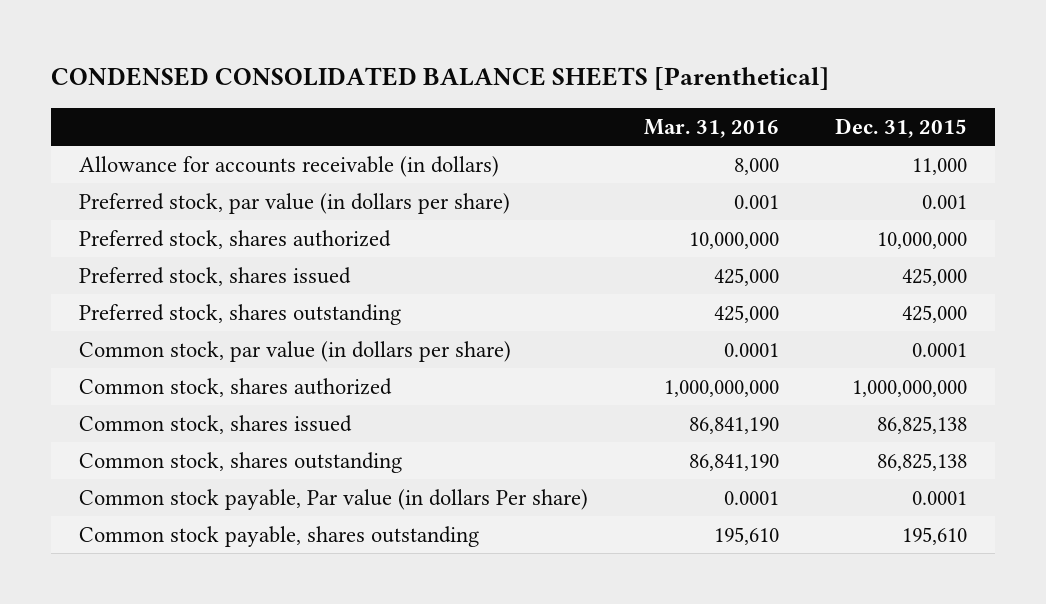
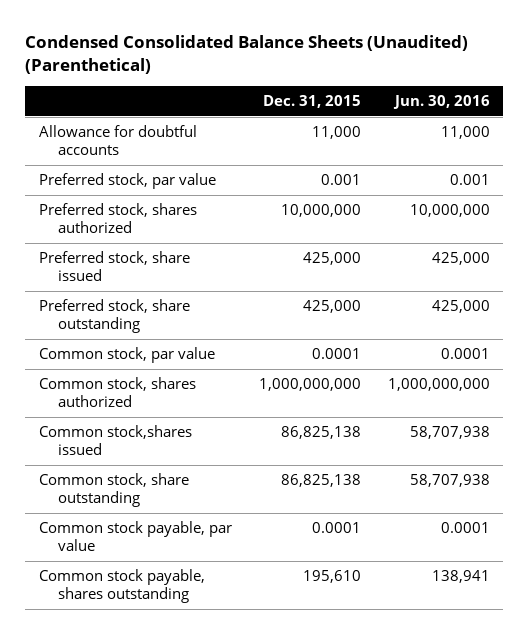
[50,67,829,91] CONDENSED CONSOLIDATED BALANCE SHEETS [Parenthetical] -> [25,35,469,75] Condensed Consolidated Balance Sheets (Unaudited) (Parenthetical)
[644,118,780,138] Mar. 31, 2016 -> none
none -> [392,95,490,110] Jun. 30, 2016
[78,155,499,177] Allowance for accounts receivable (in dollars) -> [38,125,197,156] Allowance for doubtful accounts
[78,192,510,214] Preferred stock, par value (in dollars per share) -> [38,173,216,190] Preferred stock, par value
[78,266,351,286] Preferred stock, shares issued -> [38,251,190,282] Preferred stock, share issued
[78,303,401,325] Preferred stock, shares outstanding -> [38,299,190,334] Preferred stock, share outstanding
[78,340,511,362] Common stock, par value (in dollars per share) -> [38,347,215,364] Common stock, par value
[78,414,352,434] Common stock, shares issued -> [38,425,192,456] Common stock,shares issued
[78,451,402,473] Common stock, shares outstanding -> [38,473,189,508] Common stock, share outstanding
[78,488,588,510] Common stock payable, Par value (in dollars Per share) -> [38,521,232,552] Common stock payable, par value

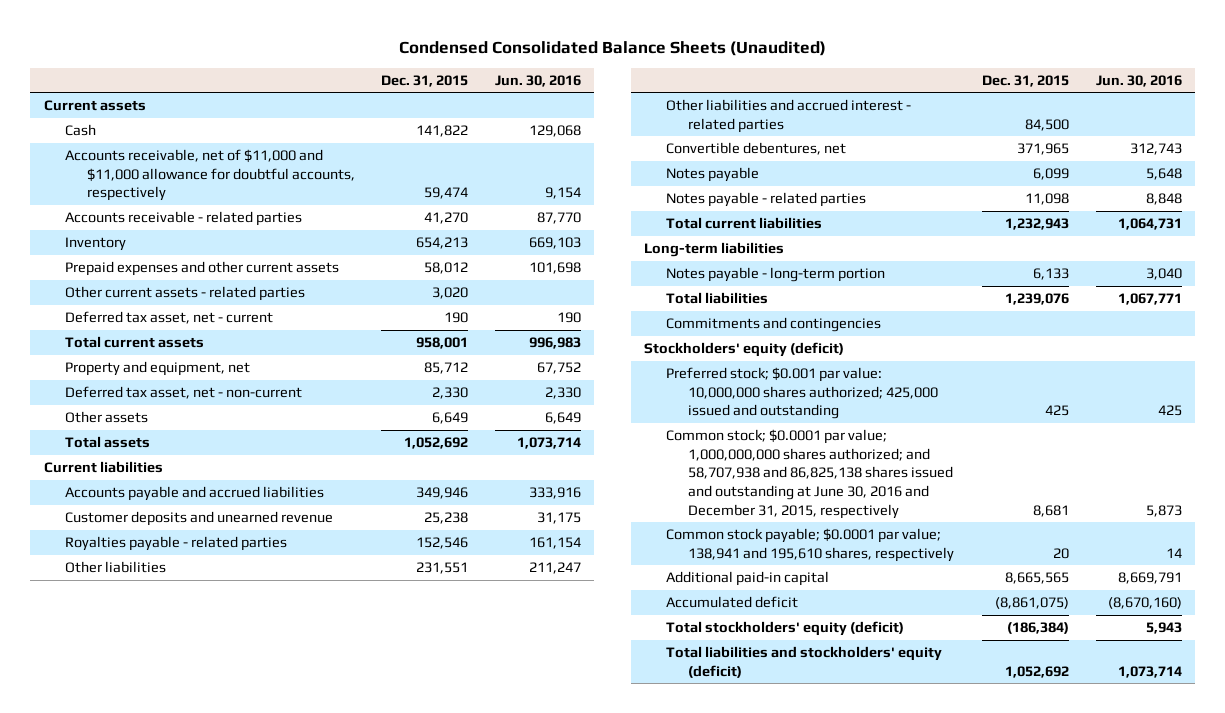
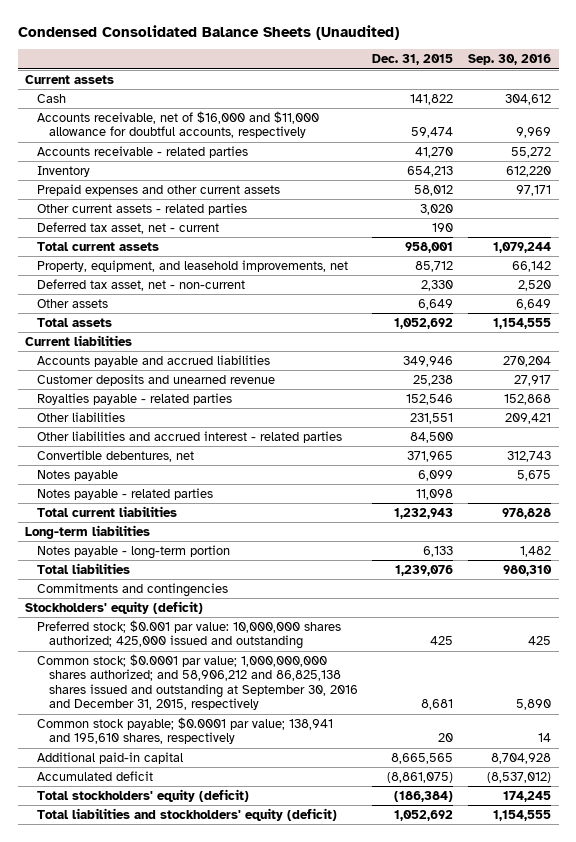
[495,74,582,87] Jun. 30, 2016 -> none
none -> [468,54,552,66] Sep. 30, 2016
[65,149,355,202] Accounts receivable, net of $11,000 and $11,000 allowance for doubtful accounts, respectively -> [36,110,319,139] Accounts receivable, net of $16,000 and $11,000 allowance for doubtful accounts, respectively
[65,361,251,377] Property and equipment, net -> [36,259,348,272] Property, equipment, and leasehold improvements, net
[665,429,953,519] Common stock; $0.0001 par value; 1,000,000,000 shares authorized; and 58,707,938 and 86,825,138 shares issued and outstanding at June 30, 2016 and December 31, 2015, respectively -> [36,653,358,711] Common stock; $0.0001 par value; 1,000,000,000 shares authorized; and 58,906,212 and 86,825,138 shares issued and outstanding at September 30, 2016 and December 31, 2015, respectively

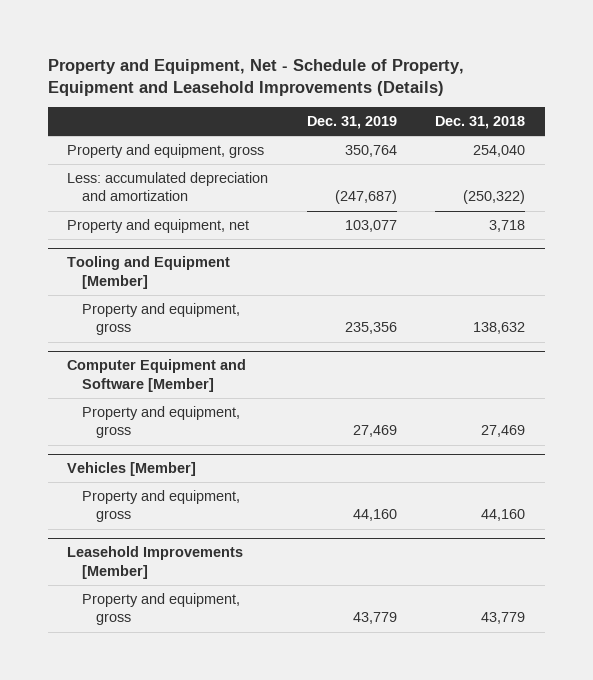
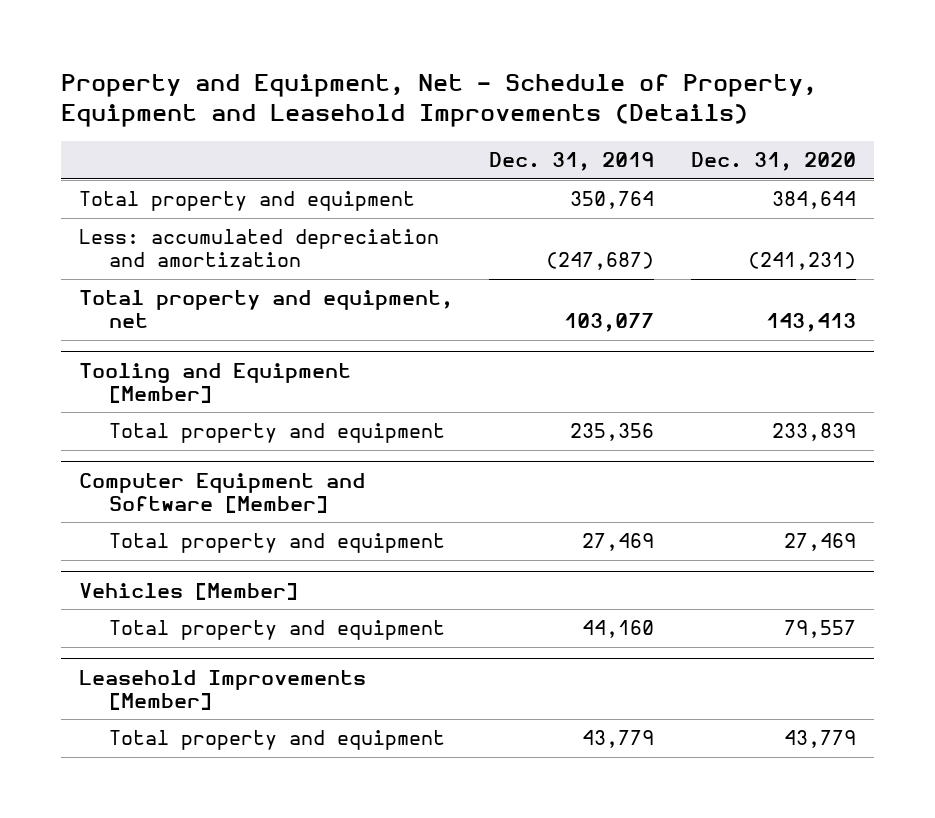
[435,116,526,130] Dec. 31, 2018 -> none
none -> [690,152,856,172] Dec. 31, 2020
[67,143,265,158] Property and equipment, gross -> [78,191,415,212] Total property and equipment
[67,218,250,233] Property and equipment, net -> [78,290,453,329] Total property and equipment, net
[81,302,240,336] Property and equipment, gross -> [108,423,445,444] Total property and equipment
[81,405,240,439] Property and equipment, gross -> [108,533,445,554] Total property and equipment
[81,489,240,523] Property and equipment, gross -> [108,620,445,641] Total property and equipment
[81,592,240,626] Property and equipment, gross -> [108,730,445,751] Total property and equipment

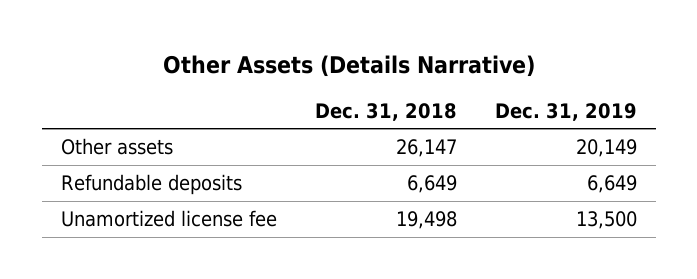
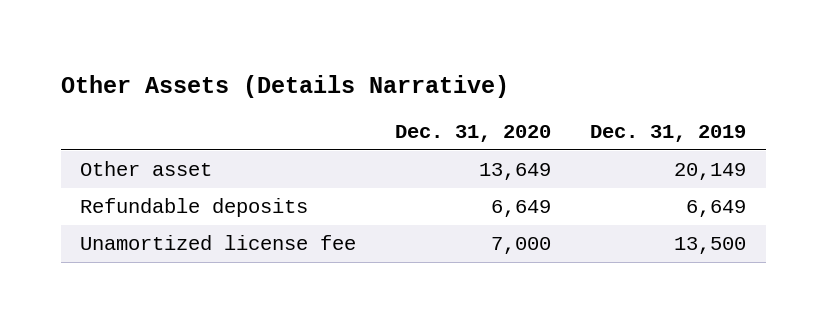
[314,102,457,121] Dec. 31, 2018 -> none
none -> [395,125,552,143] Dec. 31, 2020
[60,138,173,156] Other assets -> [80,161,213,177] Other asset

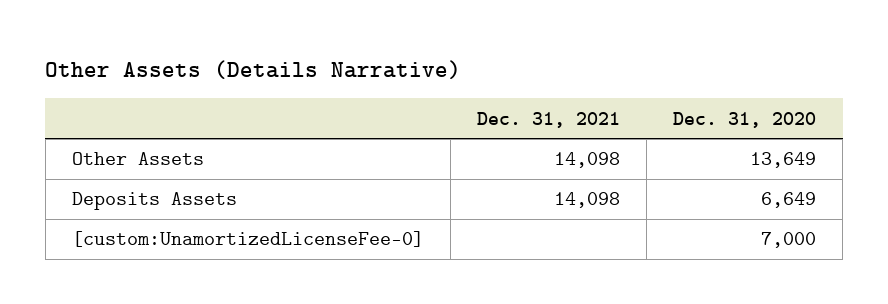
[590,125,747,143] Dec. 31, 2019 -> none
none -> [476,111,620,128] Dec. 31, 2021
[80,161,213,177] Other asset -> [71,152,204,166] Other Assets
[80,198,309,218] Refundable deposits -> [71,192,237,211] Deposits Assets
[80,235,357,251] Unamortized license fee -> [71,231,424,248] [custom:UnamortizedLicenseFee-0]

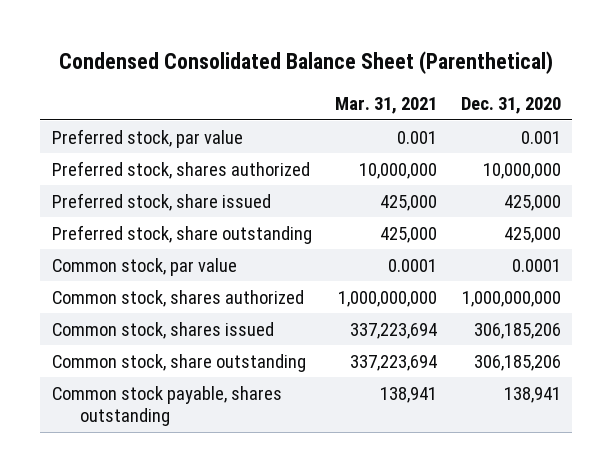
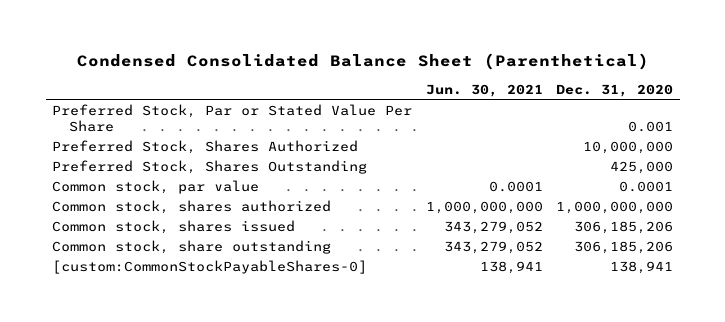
[335,97,438,115] Mar. 31, 2021 -> none
none -> [425,83,543,97] Jun. 30, 2021
[52,192,272,211] Preferred stock, share issued -> none
[52,128,244,148] Preferred stock, par value -> [52,103,413,132] Preferred Stock, Par or Stated Value Per Share
[52,160,311,179] Preferred stock, shares authorized -> [52,139,359,154] Preferred Stock, Shares Authorized
[52,224,313,244] Preferred stock, share outstanding -> [52,159,368,174] Preferred Stock, Shares Outstanding
[52,385,283,427] Common stock payable, shares outstanding -> [52,259,368,274] [custom:CommonStockPayableShares-0]

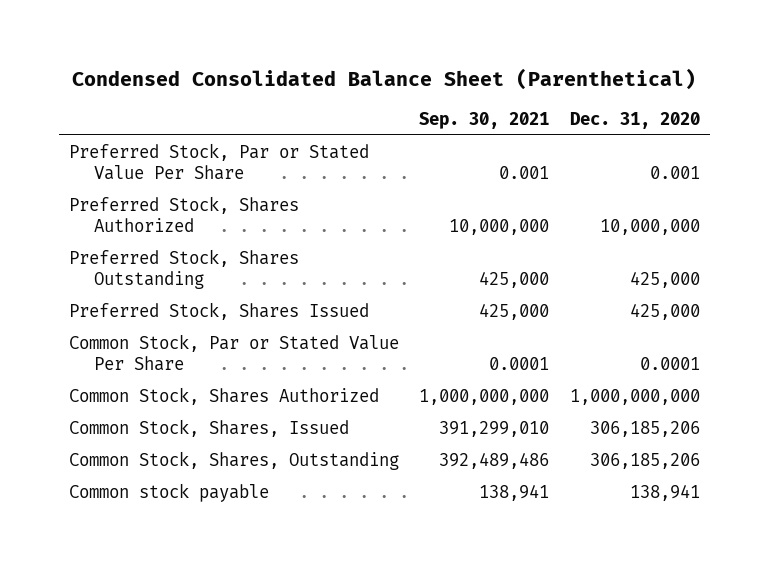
[425,83,543,97] Jun. 30, 2021 -> none
none -> [419,111,550,129] Sep. 30, 2021
none -> [69,302,370,321] Preferred Stock, Shares Issued
[52,179,260,194] Common stock, par value -> [69,334,400,371] Common Stock, Par or Stated Value Per Share
[52,199,332,214] Common stock, shares authorized -> [69,387,380,406] Common Stock, Shares Authorized
[52,219,296,234] Common stock, shares issued -> [69,419,350,438] Common Stock, Shares, Issued
[52,239,332,254] Common stock, share outstanding -> [69,451,400,471] Common Stock, Shares, Outstanding
[52,259,368,274] [custom:CommonStockPayableShares-0] -> [69,483,270,503] Common stock payable

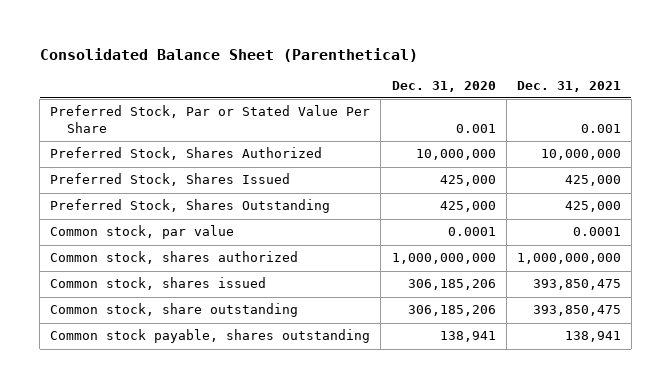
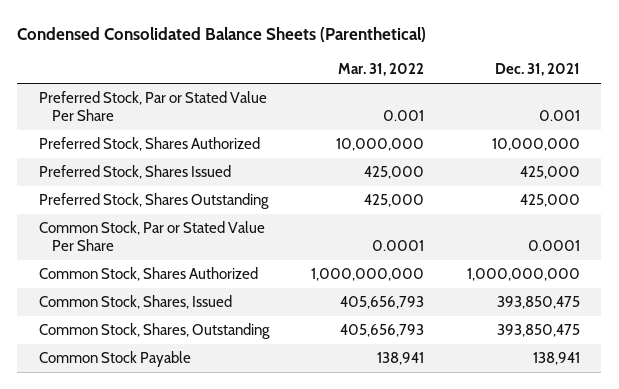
[39,47,418,62] Consolidated Balance Sheet (Parenthetical) -> [17,27,427,43] Condensed Consolidated Balance Sheets (Parenthetical)
[391,80,496,92] Dec. 31, 2020 -> none
none -> [338,63,425,77] Mar. 31, 2022
[50,225,235,240] Common stock, par value -> [38,221,265,251] Common Stock, Par or Stated Value Per Share
[50,251,299,265] Common stock, shares authorized -> [38,267,258,282] Common Stock, Shares Authorized
[50,277,267,291] Common stock, shares issued -> [38,295,232,310] Common Stock, Shares, Issued
[50,303,299,318] Common stock, share outstanding -> [38,323,270,340] Common Stock, Shares, Outstanding
[50,329,371,344] Common stock payable, shares outstanding -> [38,351,191,368] Common Stock Payable

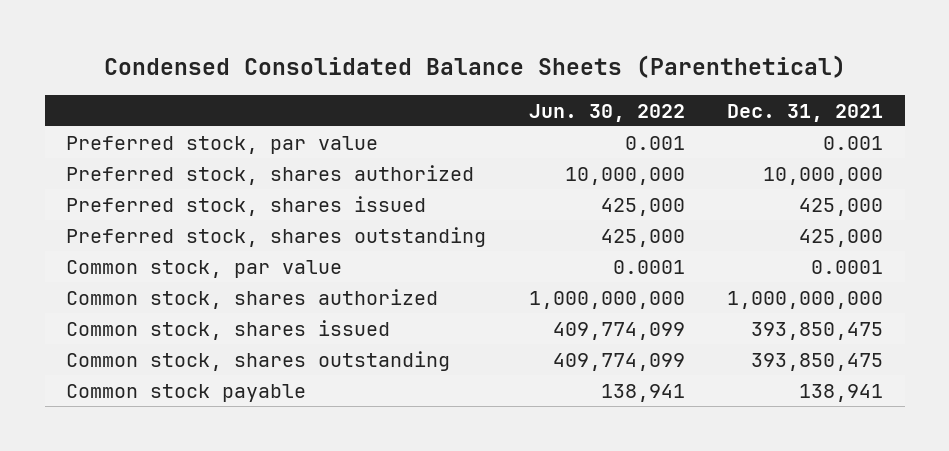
[338,63,425,77] Mar. 31, 2022 -> none
none -> [528,103,685,122] Jun. 30, 2022
[38,91,267,121] Preferred Stock, Par or Stated Value Per Share -> [65,135,378,154] Preferred stock, par value
[38,137,260,152] Preferred Stock, Shares Authorized -> [65,164,474,185] Preferred stock, shares authorized
[38,165,231,180] Preferred Stock, Shares Issued -> [65,195,426,216] Preferred stock, shares issued
[38,193,269,210] Preferred Stock, Shares Outstanding -> [65,226,486,247] Preferred stock, shares outstanding
[38,221,265,251] Common Stock, Par or Stated Value Per Share -> [65,259,342,278] Common stock, par value
[38,267,258,282] Common Stock, Shares Authorized -> [65,288,438,309] Common stock, shares authorized
[38,295,232,310] Common Stock, Shares, Issued -> [65,319,390,340] Common stock, shares issued
[38,323,270,340] Common Stock, Shares, Outstanding -> [65,350,450,371] Common stock, shares outstanding
[38,351,191,368] Common Stock Payable -> [65,383,306,402] Common stock payable

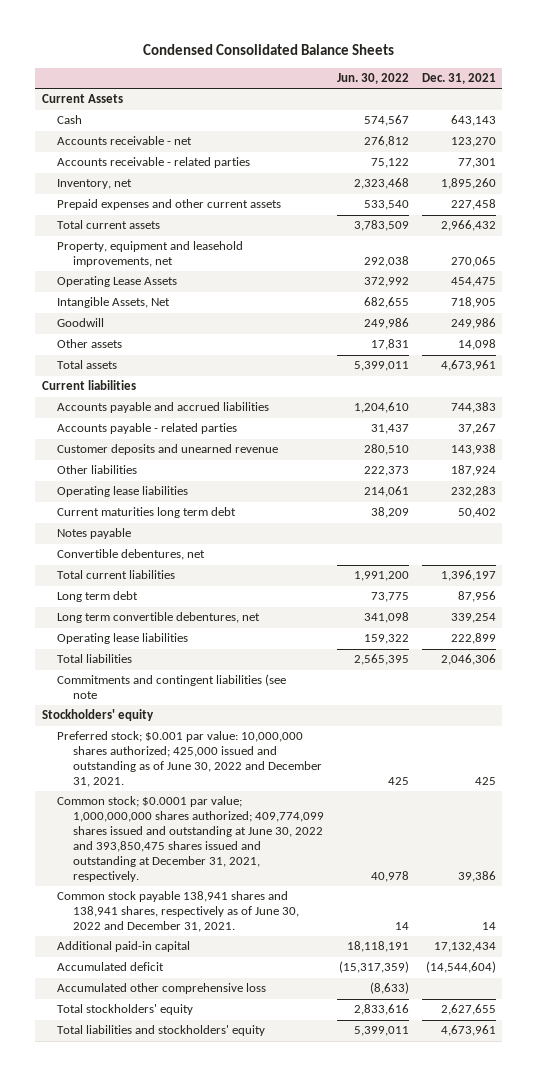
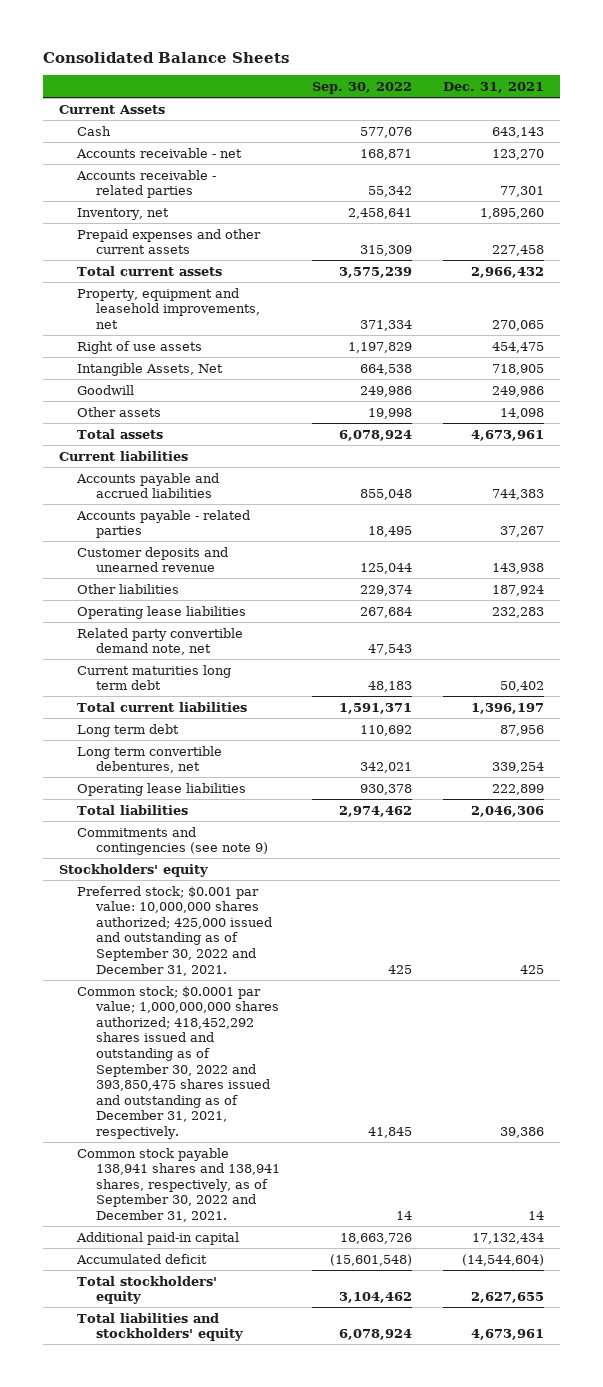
[142,44,394,56] Condensed Consolidated Balance Sheets -> [42,51,289,63] Consolidated Balance Sheets
[336,73,409,85] Jun. 30, 2022 -> none
none -> [311,81,412,94] Sep. 30, 2022
[57,276,178,288] Operating Lease Assets -> [77,340,203,354] Right of use assets
none -> [77,627,244,656] Related party convertible demand note, net
[57,528,132,540] Notes payable -> none
[57,549,206,561] Convertible debentures, net -> none
[57,674,287,700] Commitments and contingent liabilities (see note -> [77,826,268,856] Commitments and contingencies (see note 9)
[57,731,323,787] Preferred stock; $0.001 par value: 10,000,000 shares authorized; 425,000 issued and outstanding as of June 30, 2022 and December 31, 2021. -> [77,885,272,976] Preferred stock; $0.001 par value: 10,000,000 shares authorized; 425,000 issued and outstanding as of September 30, 2022 and December 31, 2021.
[57,796,325,882] Common stock; $0.0001 par value; 1,000,000,000 shares authorized; 409,774,099 shares issued and outstanding at June 30, 2022 and 393,850,475 shares issued and outstanding at December 31, 2021, respectively. -> [77,985,279,1139] Common stock; $0.0001 par value; 1,000,000,000 shares authorized; 418,452,292 shares issued and outstanding as of September 30, 2022 and 393,850,475 shares issued and outstanding as of December 31, 2021, respectively.
[57,891,300,933] Common stock payable 138,941 shares and 138,941 shares, respectively as of June 30, 2022 and December 31, 2021. -> [77,1147,280,1222] Common stock payable 138,941 shares and 138,941 shares, respectively, as of September 30, 2022 and December 31, 2021.
[57,983,267,995] Accumulated other comprehensive loss -> none

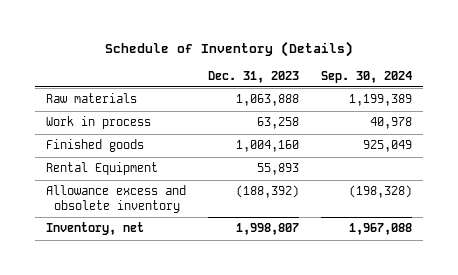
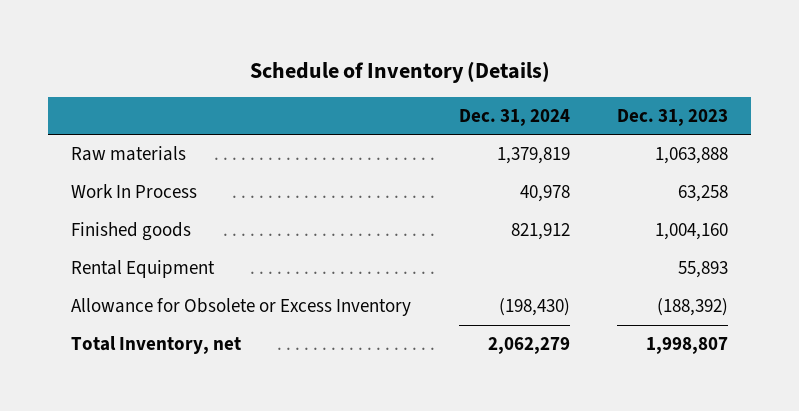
[320,70,412,83] Sep. 30, 2024 -> none
none -> [458,108,570,126] Dec. 31, 2024
[45,116,151,130] Work in process -> [71,184,198,199] Work In Process
[45,185,186,213] Allowance excess and obsolete inventory -> [71,298,412,317] Allowance for Obsolete or Excess Inventory
[45,222,144,236] Inventory, net -> [71,336,242,355] Total Inventory, net

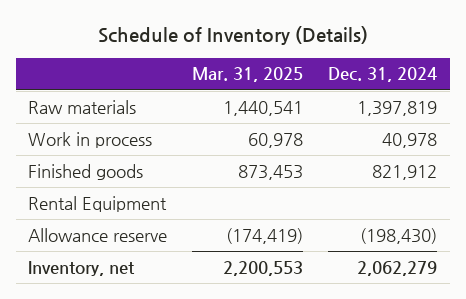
[616,108,728,126] Dec. 31, 2023 -> none
none -> [192,67,304,83] Mar. 31, 2025
[496,147,570,165] 1,379,819 -> [357,100,438,116] 1,397,819
[71,184,198,199] Work In Process -> [28,131,153,148] Work in process
[71,298,412,317] Allowance for Obsolete or Excess Inventory -> [28,227,168,242] Allowance reserve
[71,336,242,355] Total Inventory, net -> [28,260,136,276] Inventory, net

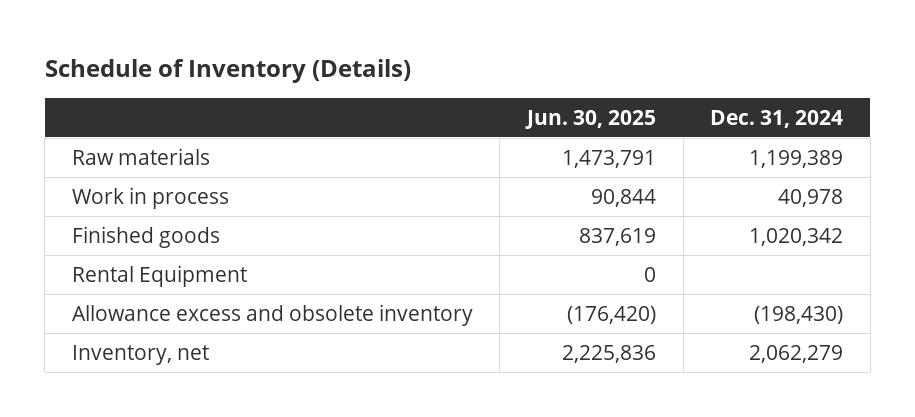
[192,67,304,83] Mar. 31, 2025 -> none
none -> [525,109,657,129] Jun. 30, 2025
[357,100,438,116] 1,397,819 -> [749,149,844,168] 1,199,389
[372,164,438,180] 821,912 -> [749,227,844,246] 1,020,342
[28,227,168,242] Allowance reserve -> [71,303,473,326] Allowance excess and obsolete inventory

